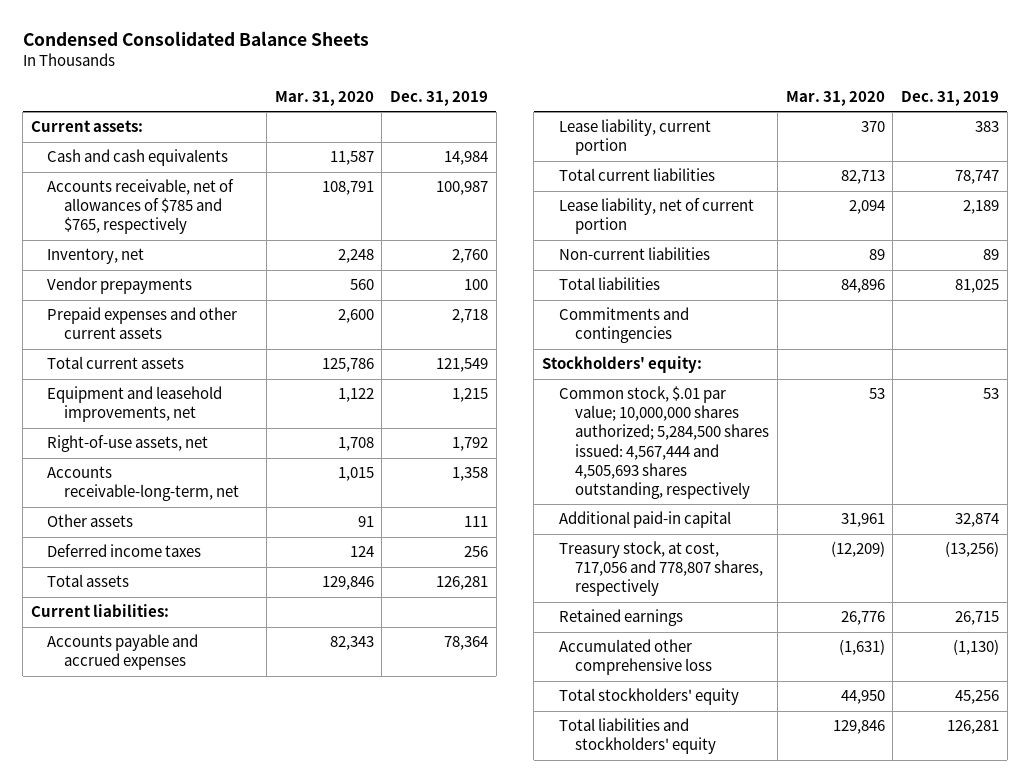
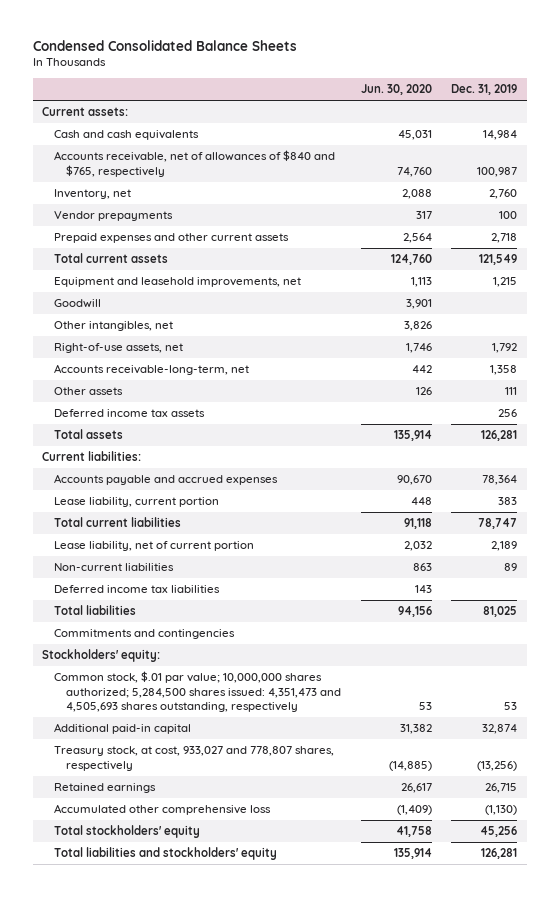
[274,90,374,106] Mar. 31, 2020 -> none
none -> [360,84,432,96] Jun. 30, 2020
[47,179,235,235] Accounts receivable, net of allowances of $785 and $765, respectively -> [54,150,336,177] Accounts receivable, net of allowances of $840 and $765, respectively
none -> [54,299,102,309] Goodwill
none -> [54,321,174,332] Other intangibles, net
[47,544,202,558] Deferred income taxes -> [54,409,206,418] Deferred income tax assets
none -> [54,585,221,594] Deferred income tax liabilities
[558,386,770,499] Common stock, $.01 par value; 10,000,000 shares authorized; 5,284,500 shares issued: 4,567,444 and 4,505,693 shares outstanding, respectively -> [54,671,341,713] Common stock, $.01 par value; 10,000,000 shares authorized; 5,284,500 shares issued: 4,351,473 and 4,505,693 shares outstanding, respectively
[558,541,764,597] Treasury stock, at cost, 717,056 and 778,807 shares, respectively -> [54,746,335,771] Treasury stock, at cost, 933,027 and 778,807 shares, respectively

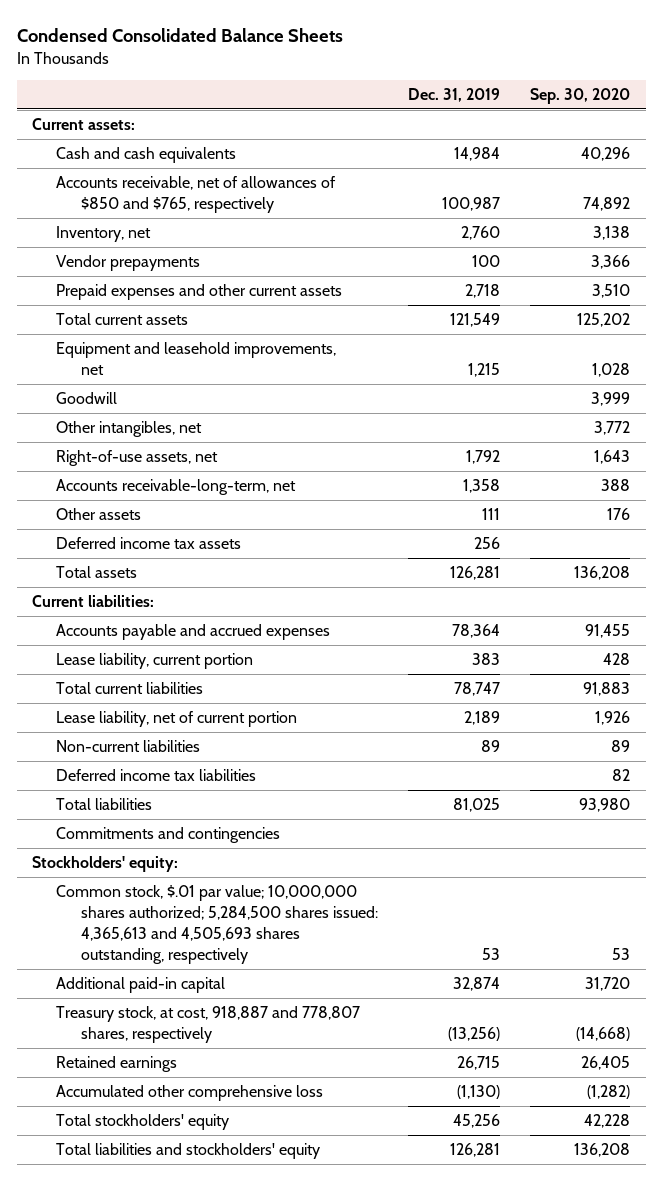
[360,84,432,96] Jun. 30, 2020 -> none
none -> [530,88,631,105] Sep. 30, 2020
[54,150,336,177] Accounts receivable, net of allowances of $840 and $765, respectively -> [56,176,337,214] Accounts receivable, net of allowances of $850 and $765, respectively
[54,671,341,713] Common stock, $.01 par value; 10,000,000 shares authorized; 5,284,500 shares issued: 4,351,473 and 4,505,693 shares outstanding, respectively -> [56,885,378,965] Common stock, $.01 par value; 10,000,000 shares authorized; 5,284,500 shares issued: 4,365,613 and 4,505,693 shares outstanding, respectively
[54,746,335,771] Treasury stock, at cost, 933,027 and 778,807 shares, respectively -> [56,1006,361,1044] Treasury stock, at cost, 918,887 and 778,807 shares, respectively

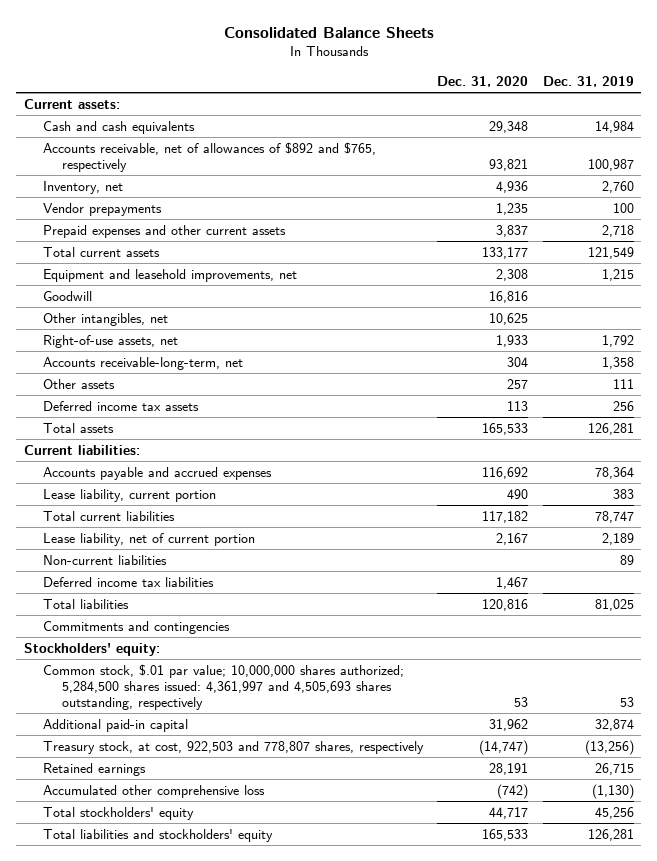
[16,28,343,43] Condensed Consolidated Balance Sheets -> [223,26,434,38] Consolidated Balance Sheets
[530,88,631,105] Sep. 30, 2020 -> none
none -> [437,75,529,87] Dec. 31, 2020
[56,176,337,214] Accounts receivable, net of allowances of $850 and $765, respectively -> [42,141,376,172] Accounts receivable, net of allowances of $892 and $765, respectively
[56,885,378,965] Common stock, $.01 par value; 10,000,000 shares authorized; 5,284,500 shares issued: 4,365,613 and 4,505,693 shares outstanding, respectively -> [42,663,404,710] Common stock, $.01 par value; 10,000,000 shares authorized; 5,284,500 shares issued: 4,361,997 and 4,505,693 shares outstanding, respectively
[56,1006,361,1044] Treasury stock, at cost, 918,887 and 778,807 shares, respectively -> [42,740,424,754] Treasury stock, at cost, 922,503 and 778,807 shares, respectively

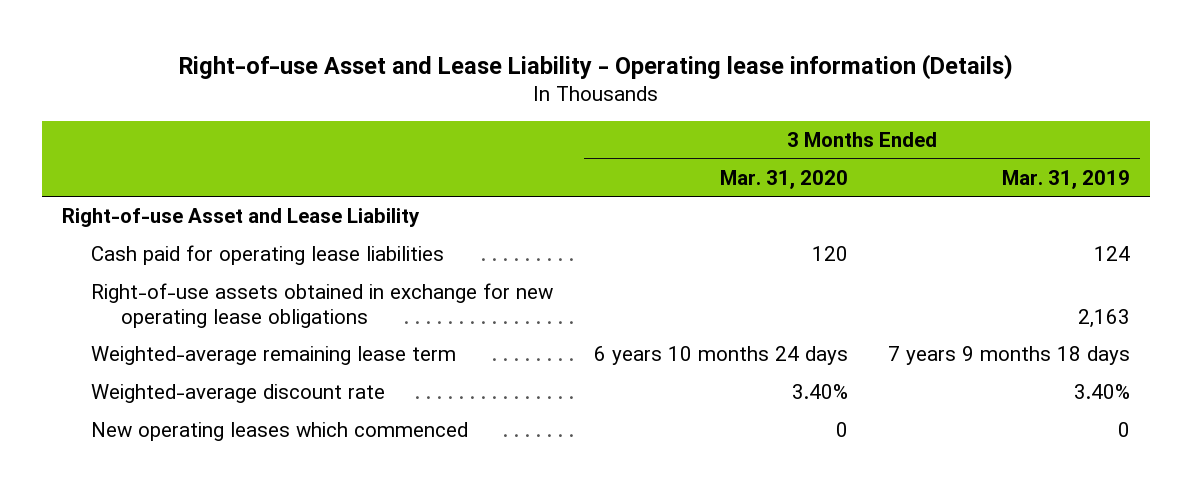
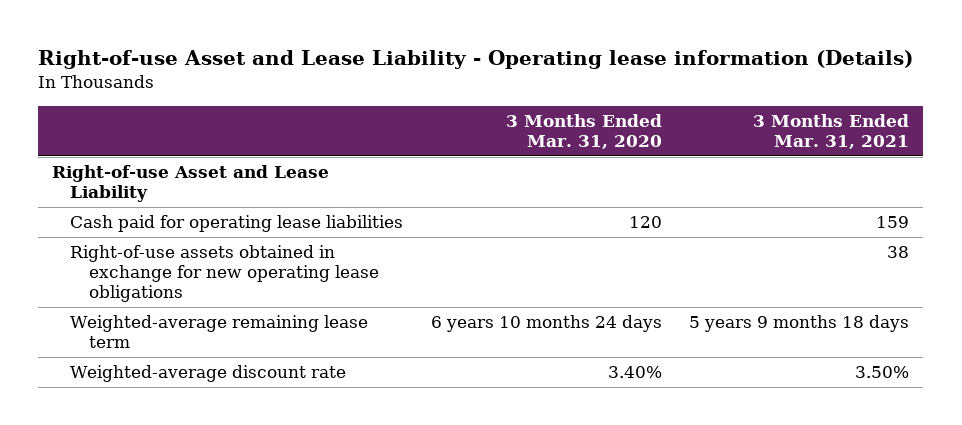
[1002,169,1131,189] Mar. 31, 2019 -> none
none -> [753,114,910,150] 3 Months Ended Mar. 31, 2021
[91,421,469,441] New operating leases which commenced -> none

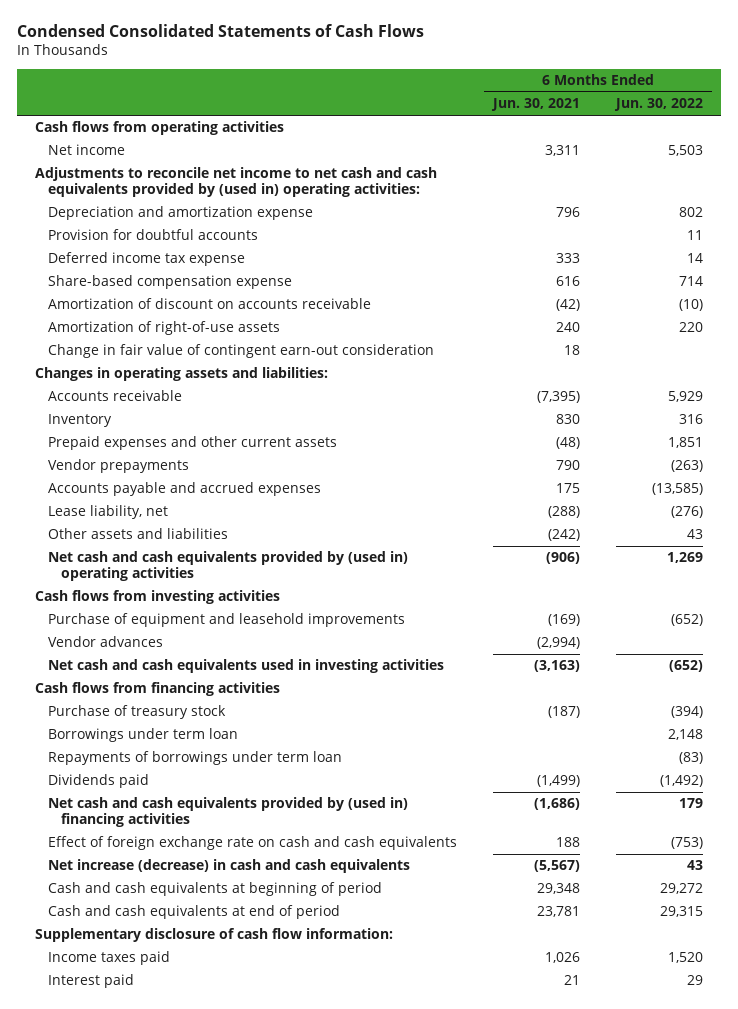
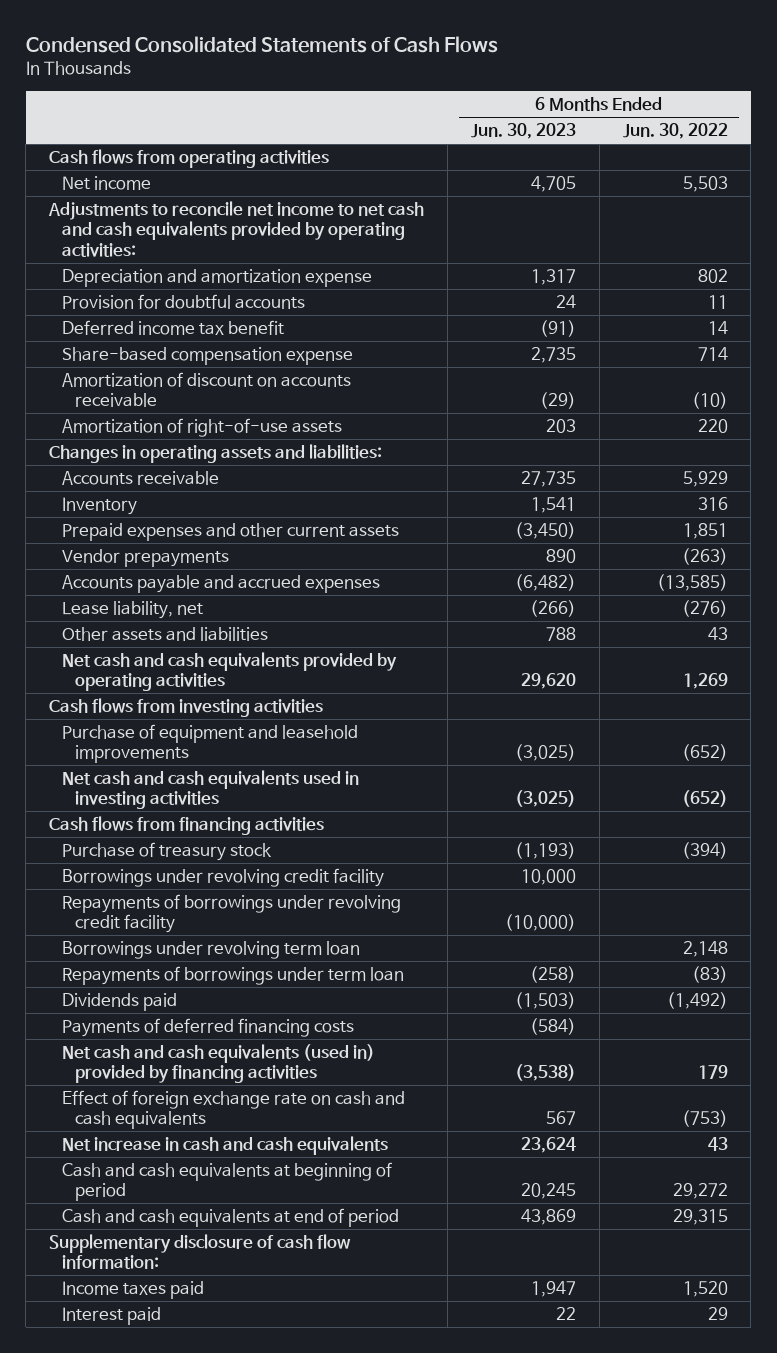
[491,98,581,112] Jun. 30, 2021 -> none
none -> [470,123,576,140] Jun. 30, 2023
[34,167,437,198] Adjustments to reconcile net income to net cash and cash equivalents provided by (used in) operating activities: -> [48,201,425,257] Adjustments to reconcile net income to net cash and cash equivalents provided by operating activities:
[47,252,245,267] Deferred income tax expense -> [62,320,285,336] Deferred income tax benefit
[47,344,434,359] Change in fair value of contingent earn-out consideration -> none
[47,551,408,582] Net cash and cash equivalents provided by (used in) operating activities -> [62,652,398,692] Net cash and cash equivalents provided by operating activities
[47,636,163,648] Vendor advances -> none
none -> [62,868,385,888] Borrowings under revolving credit facility
none -> [62,894,402,934] Repayments of borrowings under revolving credit facility
[47,728,238,743] Borrowings under term loan -> [62,941,361,960] Borrowings under revolving term loan
none -> [62,1018,355,1038] Payments of deferred financing costs
[47,797,408,828] Net cash and cash equivalents provided by (used in) financing activities -> [62,1044,376,1084] Net cash and cash equivalents (used in) provided by financing activities
[47,859,410,874] Net increase (decrease) in cash and cash equivalents -> [62,1136,389,1156] Net increase in cash and cash equivalents

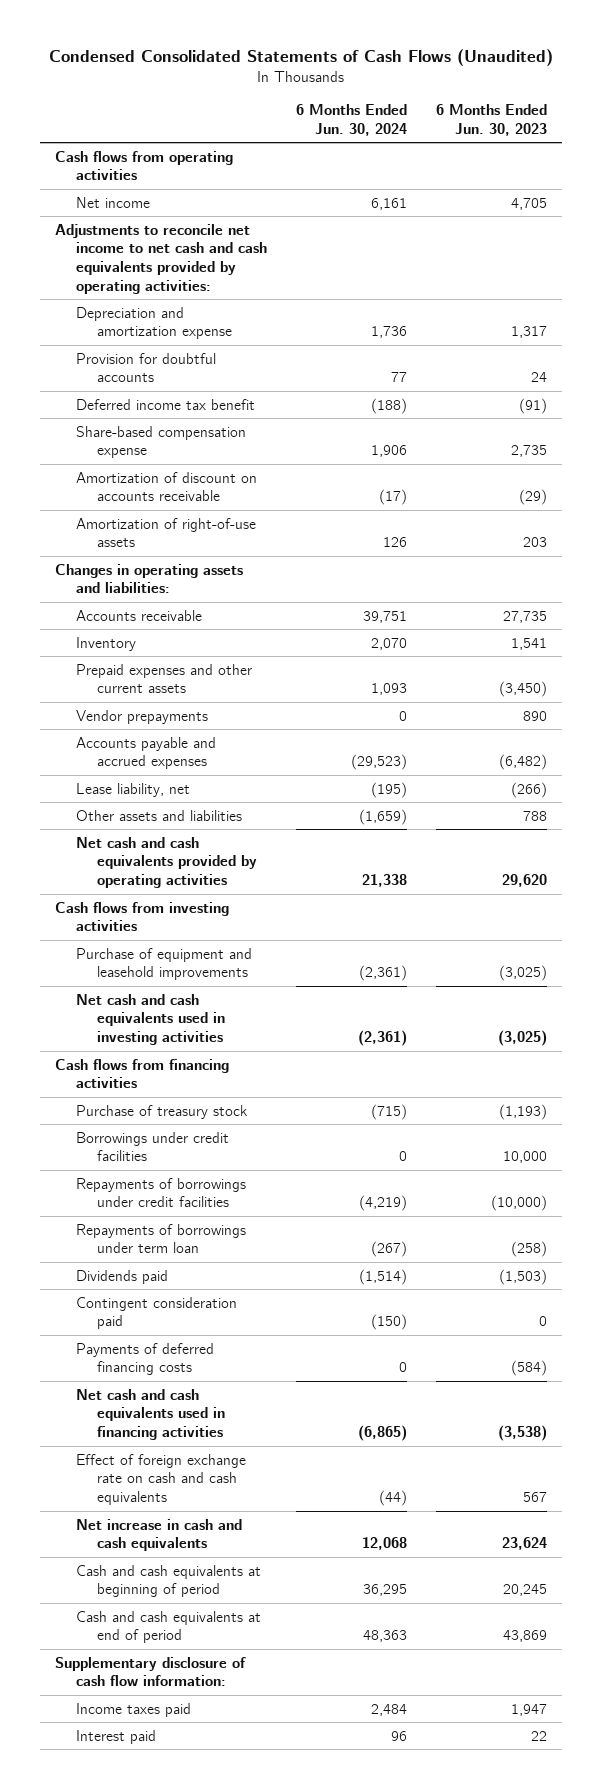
[25,35,498,53] Condensed Consolidated Statements of Cash Flows -> [49,49,554,67] Condensed Consolidated Statements of Cash Flows (Unaudited)
[622,123,728,140] Jun. 30, 2022 -> none
none -> [295,103,407,136] 6 Months Ended Jun. 30, 2024
[62,941,361,960] Borrowings under revolving term loan -> none
[62,868,385,888] Borrowings under revolving credit facility -> [75,1131,229,1162] Borrowings under credit facilities
[62,894,402,934] Repayments of borrowings under revolving credit facility -> [75,1177,246,1208] Repayments of borrowings under credit facilities
none -> [75,1296,237,1330] Contingent consideration paid
[62,1044,376,1084] Net cash and cash equivalents (used in) provided by financing activities -> [75,1388,225,1440] Net cash and cash equivalents used in financing activities

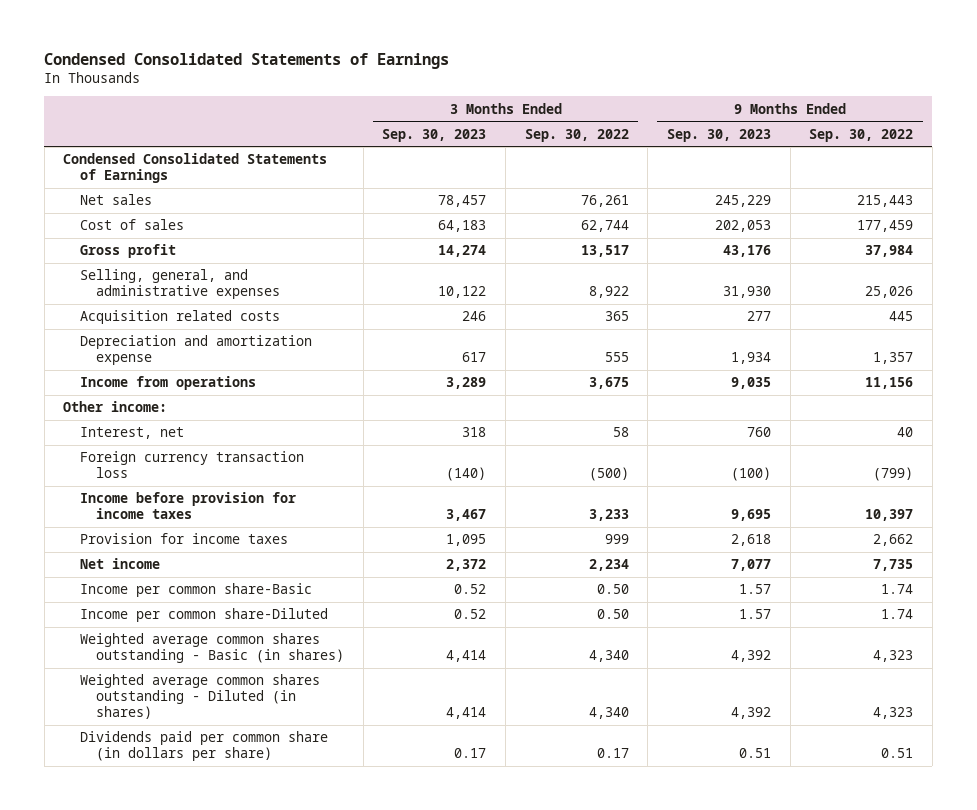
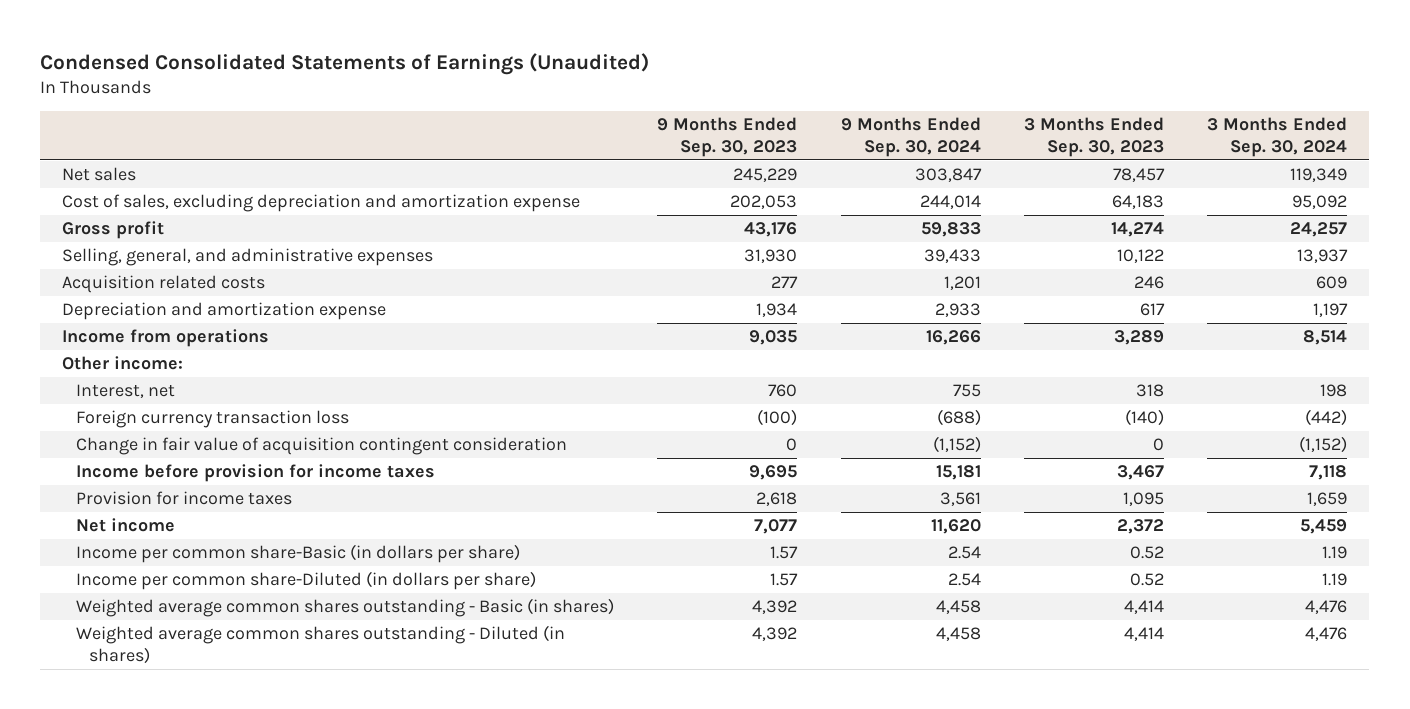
[44,52,450,69] Condensed Consolidated Statements of Earnings -> [40,52,650,75] Condensed Consolidated Statements of Earnings (Unaudited)
[524,128,629,142] Sep. 30, 2022 -> none
[809,128,914,142] Sep. 30, 2022 -> none
none -> [840,117,981,158] 9 Months Ended Sep. 30, 2024
none -> [1207,117,1348,158] 3 Months Ended Sep. 30, 2024
[63,153,328,184] Condensed Consolidated Statements of Earnings -> none
[79,219,184,231] Cost of sales -> [62,194,581,213] Cost of sales, excluding depreciation and amortization expense
none -> [75,437,567,456] Change in fair value of acquisition contingent consideration
[79,583,312,598] Income per common share-Basic -> [75,544,520,564] Income per common share-Basic (in dollars per share)
[79,608,328,623] Income per common share-Diluted -> [75,571,536,591] Income per common share-Diluted (in dollars per share)
[79,731,328,762] Dividends paid per common share (in dollars per share) -> none

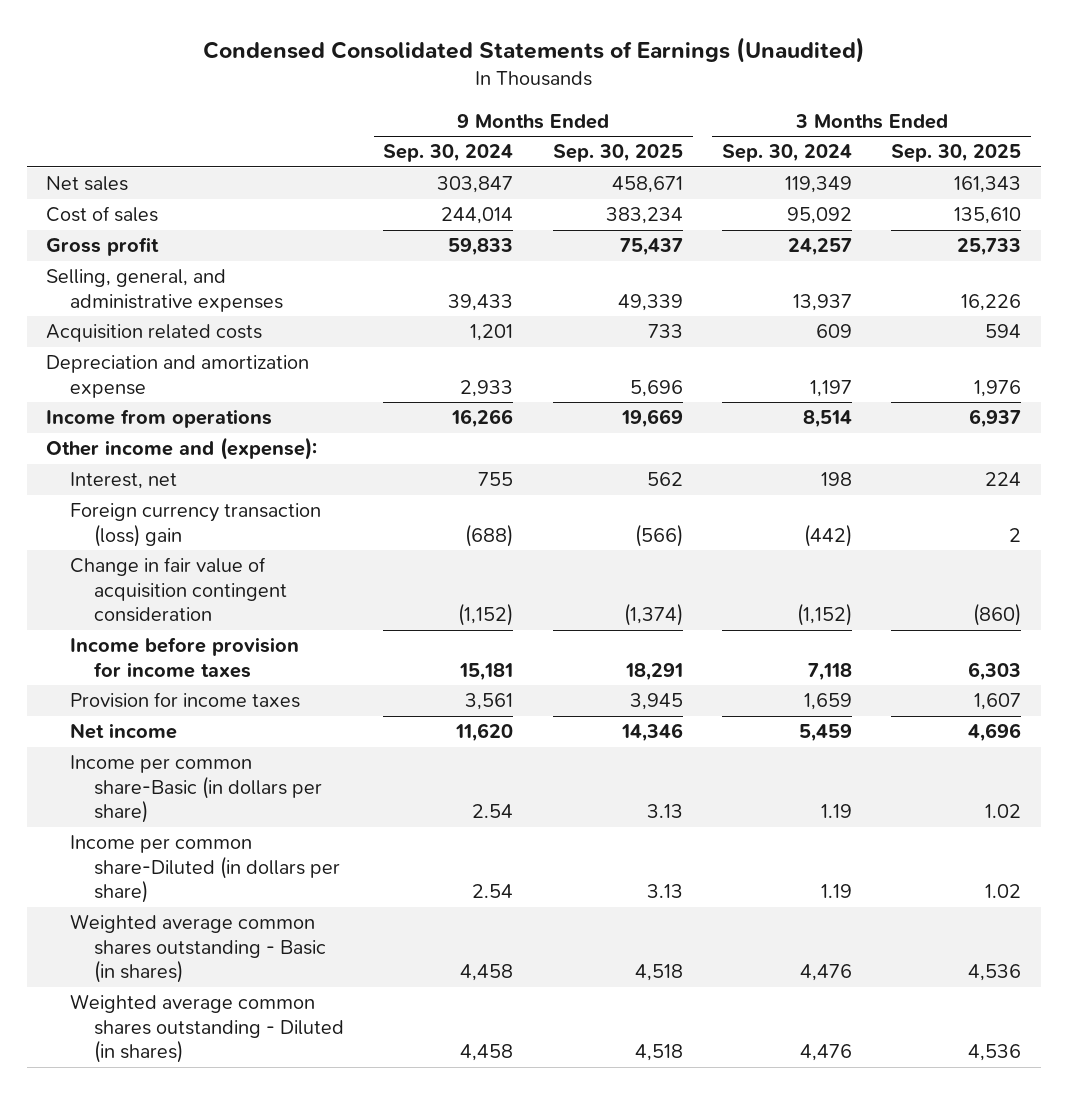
[657,117,798,158] 9 Months Ended Sep. 30, 2023 -> none
[1024,117,1165,158] 3 Months Ended Sep. 30, 2023 -> none
none -> [552,144,683,163] Sep. 30, 2025
none -> [891,144,1022,163] Sep. 30, 2025
[62,194,581,213] Cost of sales, excluding depreciation and amortization expense -> [46,206,159,223] Cost of sales
[62,356,184,371] Other income: -> [46,437,318,461] Other income and (expense):
[75,410,349,429] Foreign currency transaction loss -> [70,503,322,547] Foreign currency transaction (loss) gain

